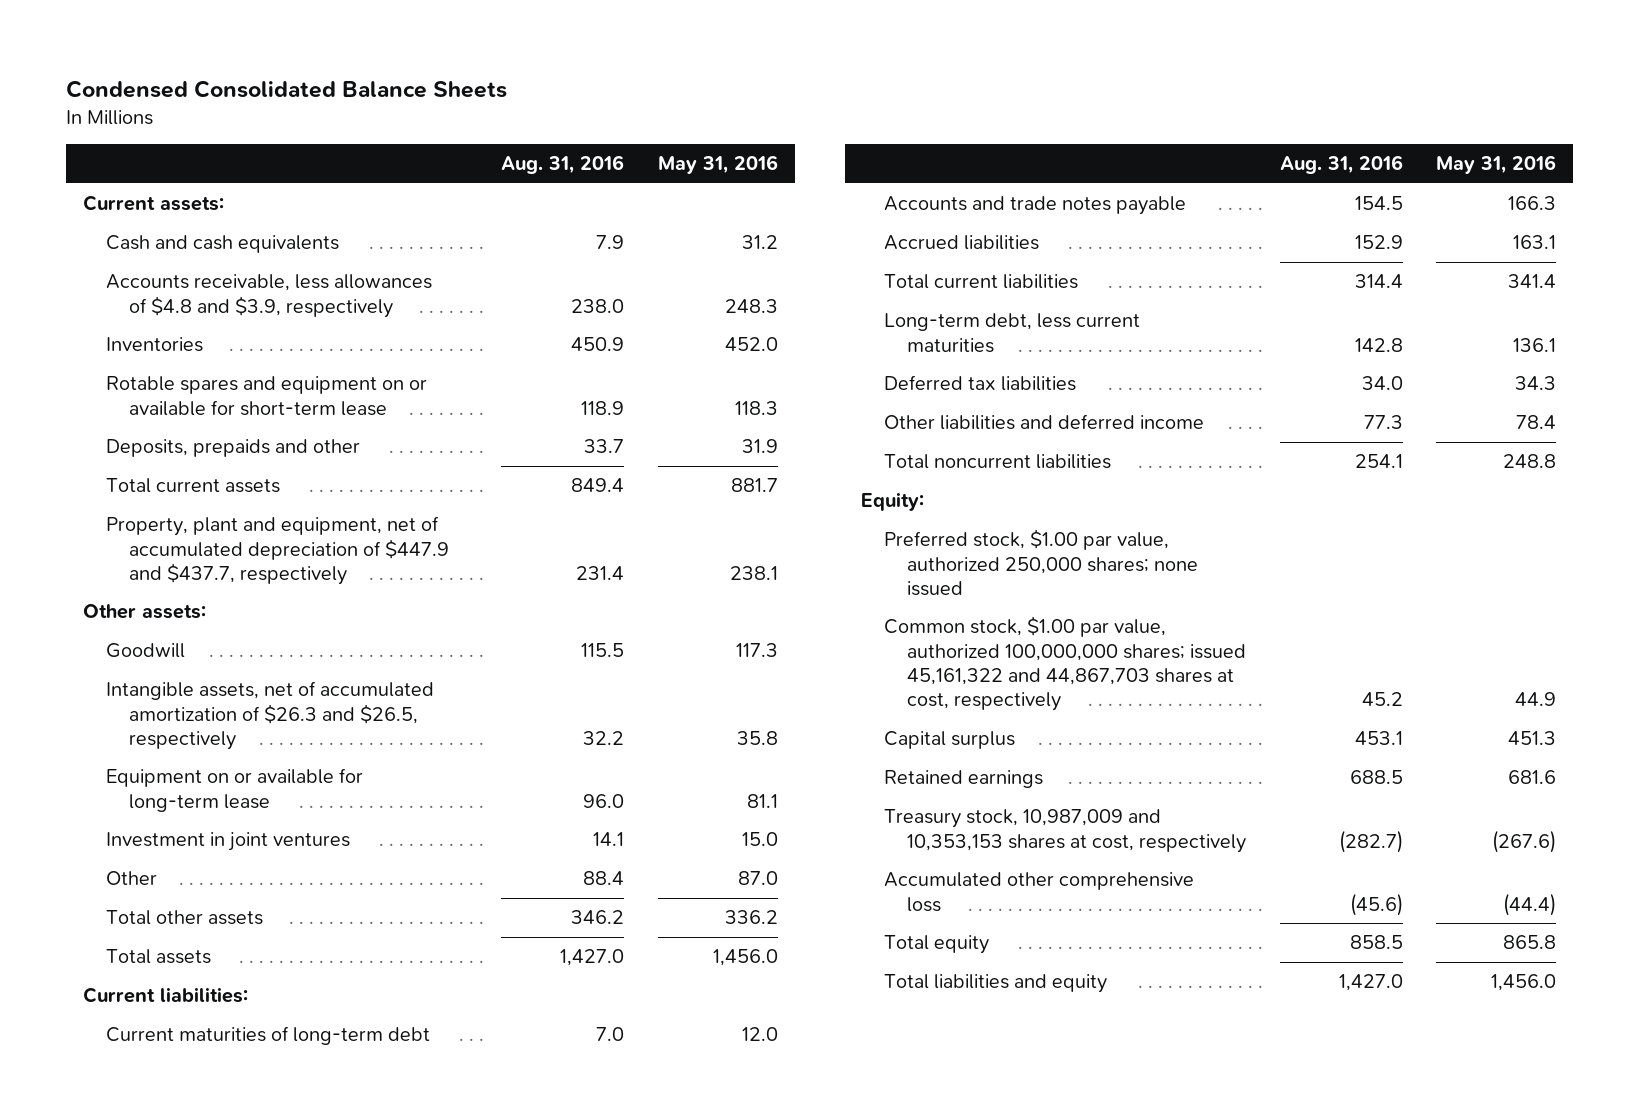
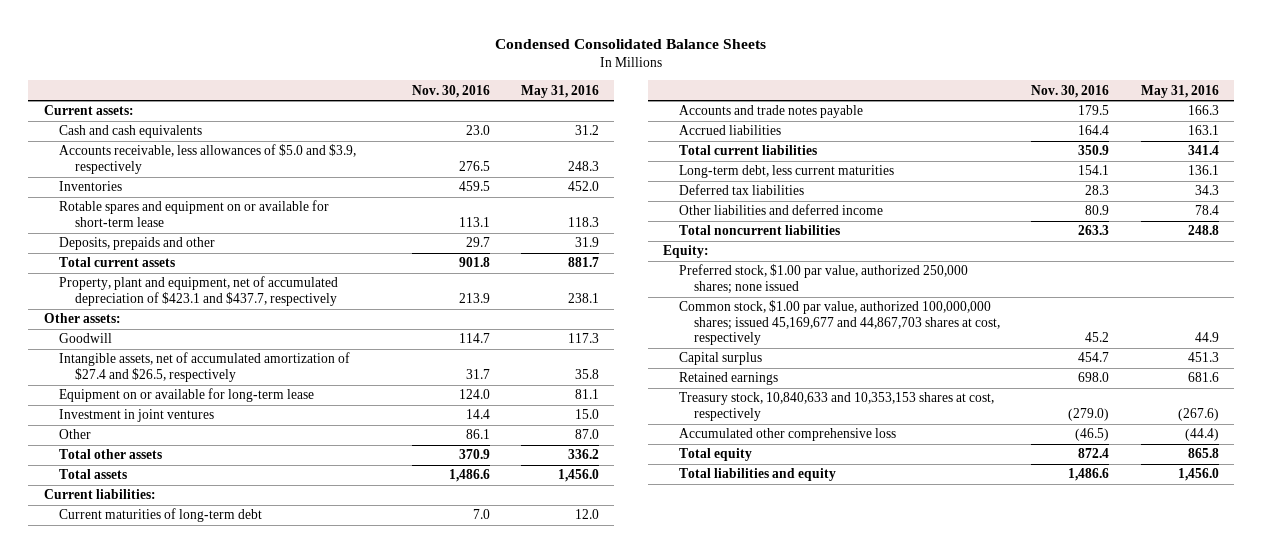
[501,155,625,175] Aug. 31, 2016 -> none
none -> [411,84,490,98] Nov. 30, 2016
[105,274,432,318] Accounts receivable, less allowances of $4.8 and $3.9, respectively -> [59,144,357,174] Accounts receivable, less allowances of $5.0 and $3.9, respectively
[105,516,449,585] Property, plant and equipment, net of accumulated depreciation of $447.9 and $437.7, respectively -> [59,276,339,306] Property, plant and equipment, net of accumulated depreciation of $423.1 and $437.7, respectively
[105,681,434,750] Intangible assets, net of accumulated amortization of $26.3 and $26.5, respectively -> [59,352,351,382] Intangible assets, net of accumulated amortization of $27.4 and $26.5, respectively
[884,616,1247,712] Common stock, $1.00 par value, authorized 100,000,000 shares; issued 45,161,322 and 44,867,703 shares at cost, respectively -> [678,300,1001,346] Common stock, $1.00 par value, authorized 100,000,000 shares; issued 45,169,677 and 44,867,703 shares at cost, respectively
[884,809,1247,853] Treasury stock, 10,987,009 and 10,353,153 shares at cost, respectively -> [678,392,994,421] Treasury stock, 10,840,633 and 10,353,153 shares at cost, respectively

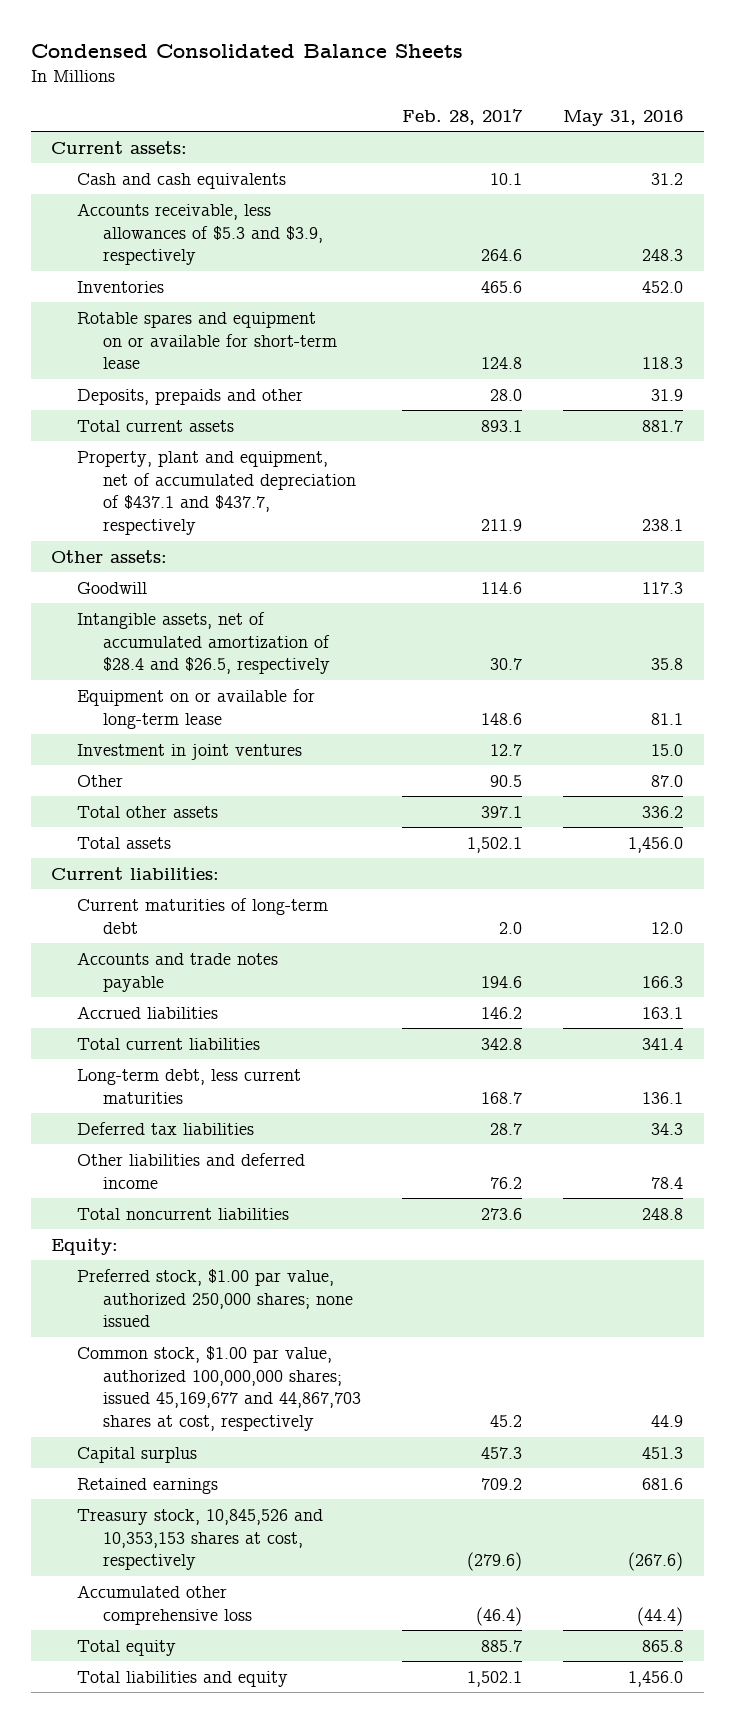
[411,84,490,98] Nov. 30, 2016 -> none
none -> [401,108,523,125] Feb. 28, 2017
[59,144,357,174] Accounts receivable, less allowances of $5.0 and $3.9, respectively -> [76,202,323,266] Accounts receivable, less allowances of $5.3 and $3.9, respectively
[59,276,339,306] Property, plant and equipment, net of accumulated depreciation of $423.1 and $437.7, respectively -> [76,450,356,536] Property, plant and equipment, net of accumulated depreciation of $437.1 and $437.7, respectively
[59,352,351,382] Intangible assets, net of accumulated amortization of $27.4 and $26.5, respectively -> [76,611,330,675] Intangible assets, net of accumulated amortization of $28.4 and $26.5, respectively
[678,392,994,421] Treasury stock, 10,840,633 and 10,353,153 shares at cost, respectively -> [76,1508,323,1571] Treasury stock, 10,845,526 and 10,353,153 shares at cost, respectively

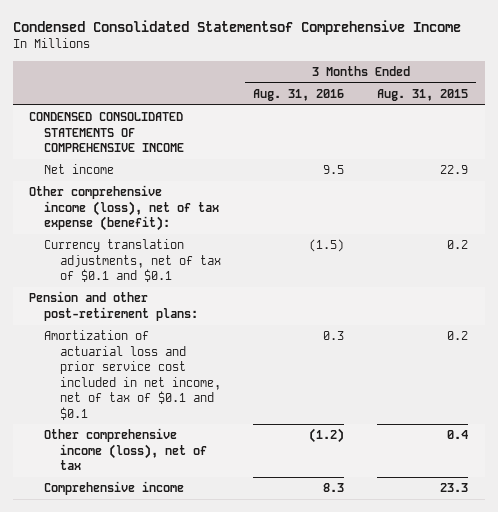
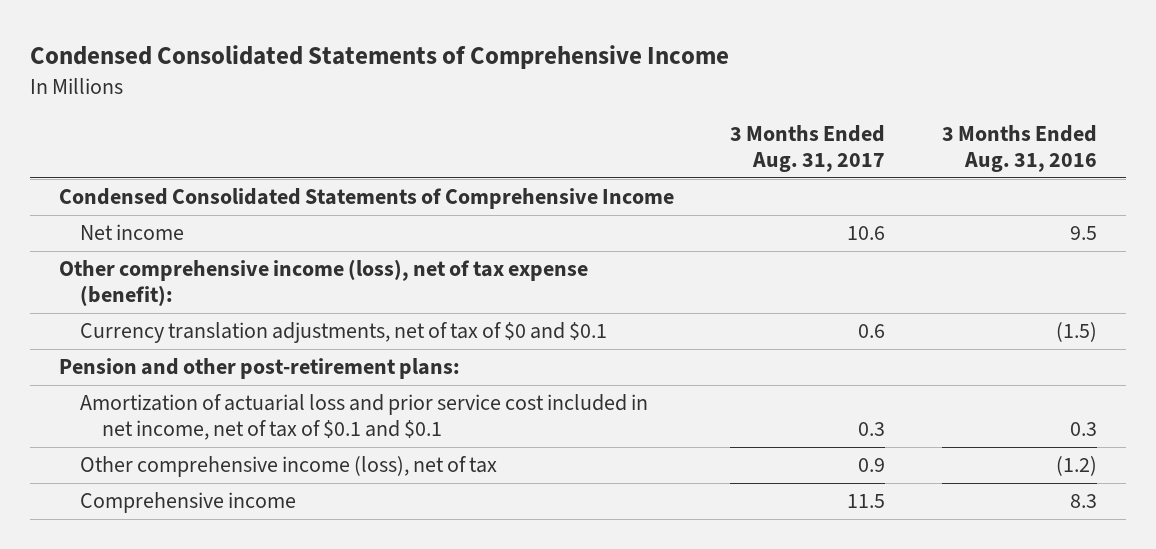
[12,19,461,35] Condensed Consolidated Statementsof Comprehensive Income -> [30,45,730,70] Condensed Consolidated Statements of Comprehensive Income
[377,89,469,102] Aug. 31, 2015 -> none
none -> [730,124,886,173] 3 Months Ended Aug. 31, 2017
[29,112,185,153] CONDENSED CONSOLIDATED STATEMENTS OF COMPREHENSIVE INCOME -> [58,188,674,210] Condensed Consolidated Statements of Comprehensive Income
[44,239,221,283] Currency translation adjustments, net of tax of $0.1 and $0.1 -> [80,322,608,344] Currency translation adjustments, net of tax of $0 and $0.1

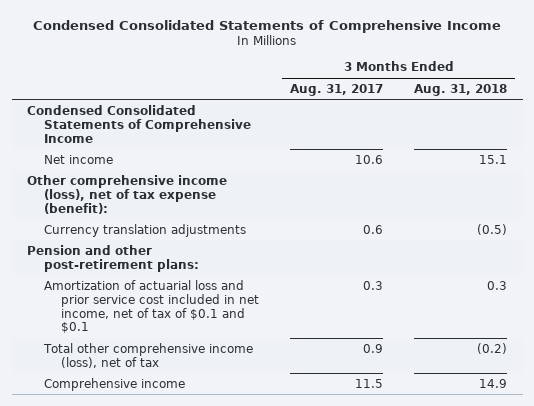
[942,124,1098,173] 3 Months Ended Aug. 31, 2016 -> none
none -> [414,83,508,96] Aug. 31, 2018
[80,322,608,344] Currency translation adjustments, net of tax of $0 and $0.1 -> [44,223,247,237] Currency translation adjustments
[80,456,498,478] Other comprehensive income (loss), net of tax -> [43,342,254,368] Total other comprehensive income (loss), net of tax

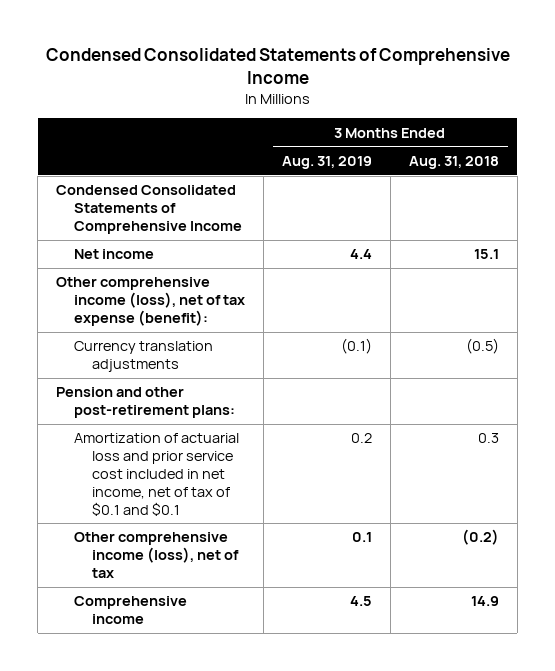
[290,83,384,96] Aug. 31, 2017 -> none
none -> [282,155,373,169] Aug. 31, 2019
[43,342,254,368] Total other comprehensive income (loss), net of tax -> [74,532,240,579] Other comprehensive income (loss), net of tax

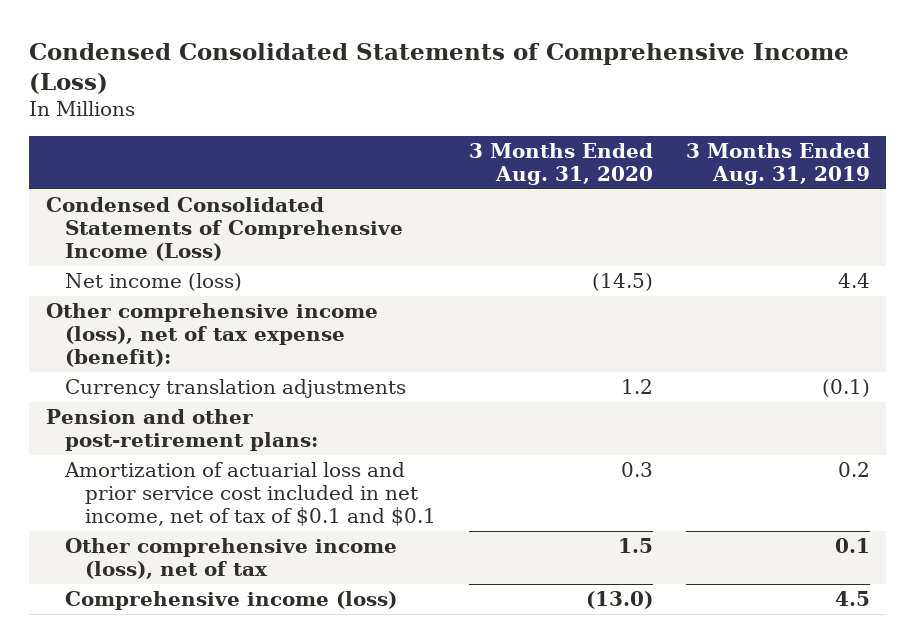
[45,47,510,84] Condensed Consolidated Statements of Comprehensive Income -> [29,42,850,94] Condensed Consolidated Statements of Comprehensive Income (Loss)
[408,155,499,169] Aug. 31, 2018 -> none
none -> [468,143,653,185] 3 Months Ended Aug. 31, 2020
[56,185,243,235] Condensed Consolidated Statements of Comprehensive Income -> [45,197,404,261] Condensed Consolidated Statements of Comprehensive Income (Loss)
[74,249,155,260] Net income -> [65,273,243,292] Net income (loss)
[74,596,188,625] Comprehensive income -> [65,591,398,611] Comprehensive income (loss)

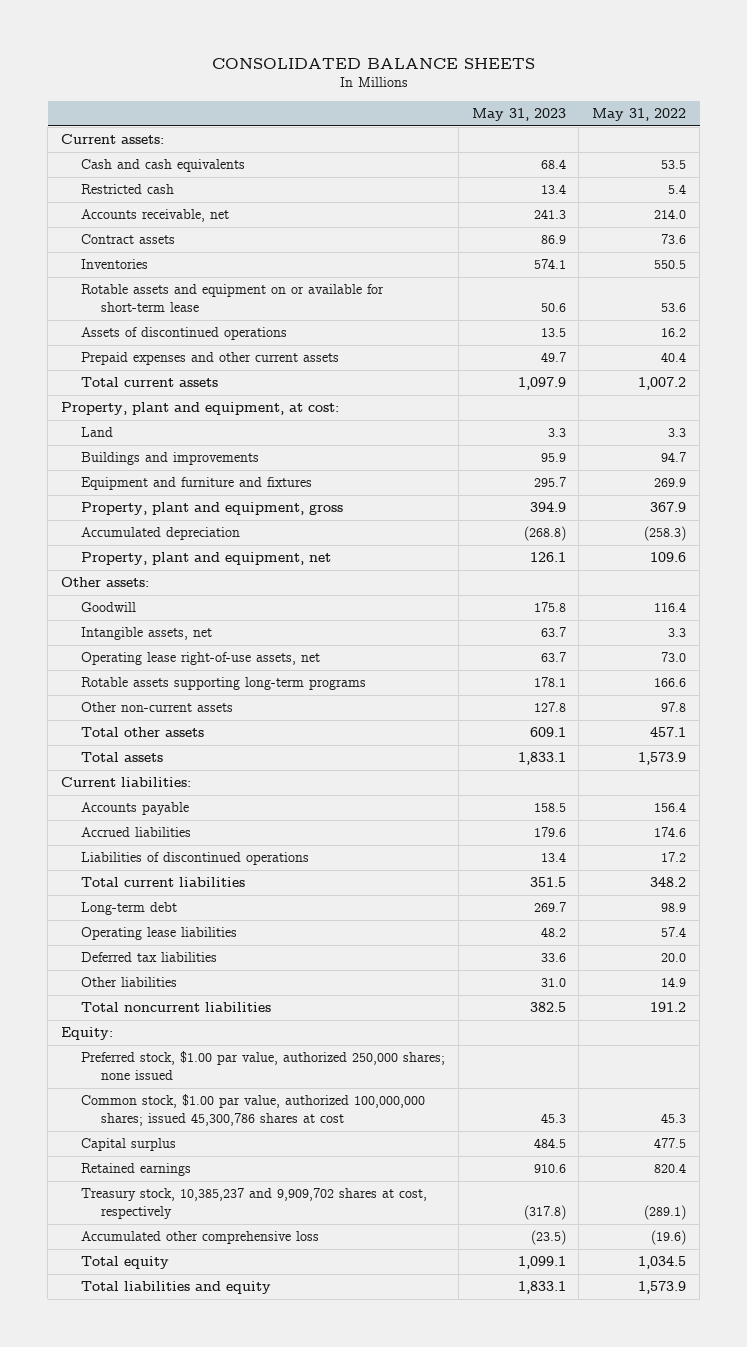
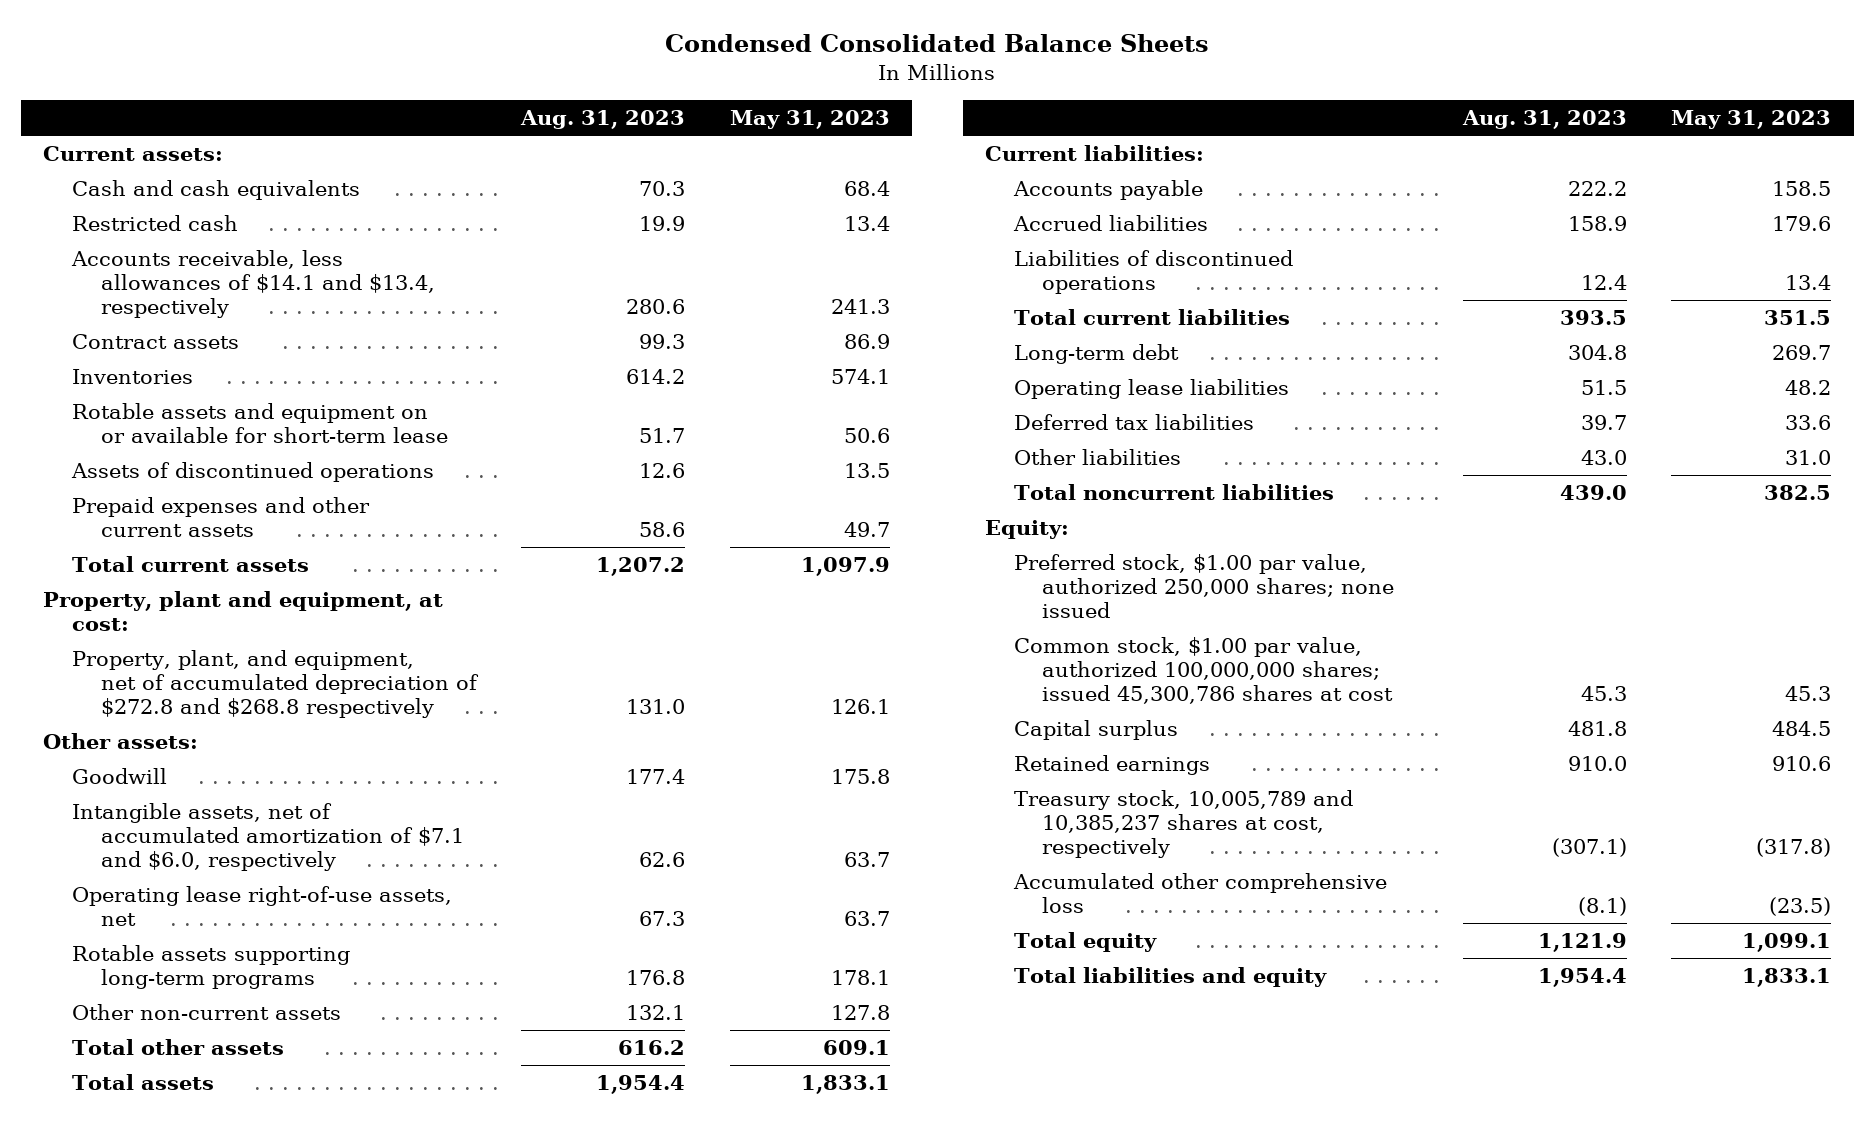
[211,57,535,69] CONSOLIDATED BALANCE SHEETS -> [665,34,1210,53] Condensed Consolidated Balance Sheets
[592,107,687,121] May 31, 2022 -> none
none -> [520,110,686,130] Aug. 31, 2023
[80,209,229,223] Accounts receivable, net -> [70,249,435,318] Accounts receivable, less allowances of $14.1 and $13.4, respectively
[80,427,113,438] Land -> none
[80,452,259,466] Buildings and improvements -> none
[80,477,312,491] Equipment and furniture and fixtures -> none
[80,502,343,516] Property, plant and equipment, gross -> none
[80,527,240,541] Accumulated depreciation -> none
[80,552,331,566] Property, plant and equipment, net -> [71,649,479,718] Property, plant, and equipment, net of accumulated depreciation of $272.8 and $268.8 respectively
[80,627,212,641] Intangible assets, net -> [71,802,464,871] Intangible assets, net of accumulated amortization of $7.1 and $6.0, respectively
[80,1188,427,1219] Treasury stock, 10,385,237 and 9,909,702 shares at cost, respectively -> [1013,789,1353,858] Treasury stock, 10,005,789 and 10,385,237 shares at cost, respectively

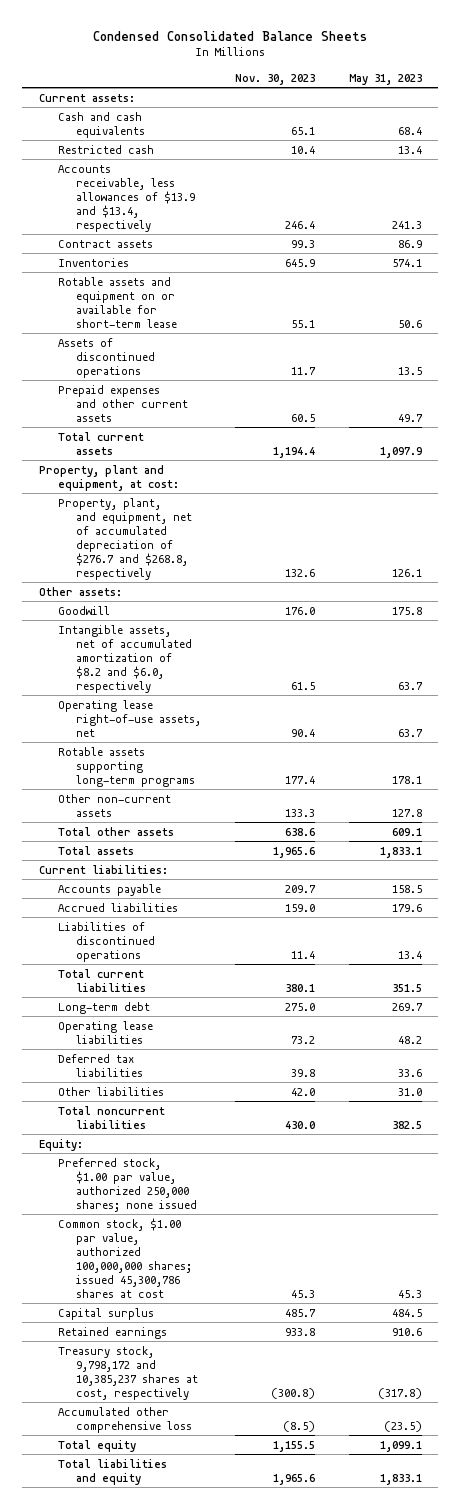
[520,110,686,130] Aug. 31, 2023 -> none
none -> [234,73,315,85] Nov. 30, 2023
[70,249,435,318] Accounts receivable, less allowances of $14.1 and $13.4, respectively -> [57,164,196,232] Accounts receivable, less allowances of $13.9 and $13.4, respectively
[71,649,479,718] Property, plant, and equipment, net of accumulated depreciation of $272.8 and $268.8 respectively -> [57,497,193,580] Property, plant, and equipment, net of accumulated depreciation of $276.7 and $268.8, respectively
[71,802,464,871] Intangible assets, net of accumulated amortization of $7.1 and $6.0, respectively -> [57,624,193,693] Intangible assets, net of accumulated amortization of $8.2 and $6.0, respectively
[1013,789,1353,858] Treasury stock, 10,005,789 and 10,385,237 shares at cost, respectively -> [57,1345,199,1400] Treasury stock, 9,798,172 and 10,385,237 shares at cost, respectively

